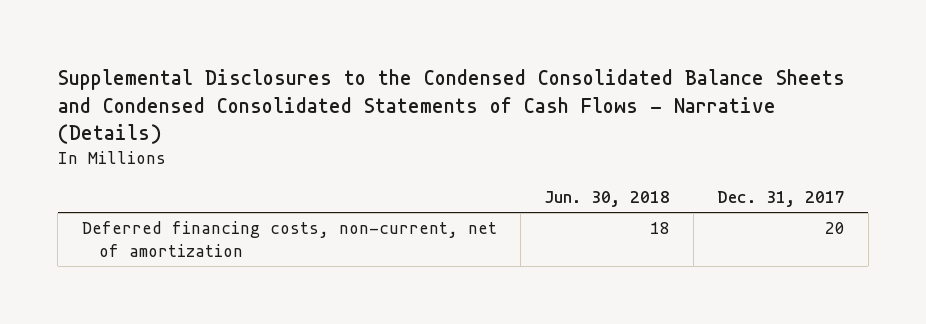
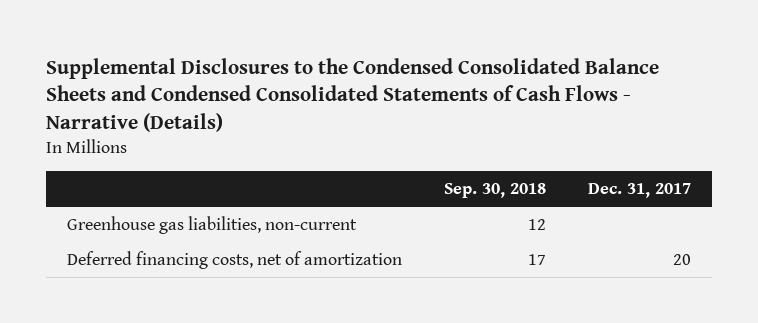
[543,191,670,208] Jun. 30, 2018 -> none
none -> [443,182,546,198] Sep. 30, 2018
none -> [66,216,357,235] Greenhouse gas liabilities, non-current
[81,221,497,257] Deferred financing costs, non-current, net of amortization -> [66,251,402,270] Deferred financing costs, net of amortization

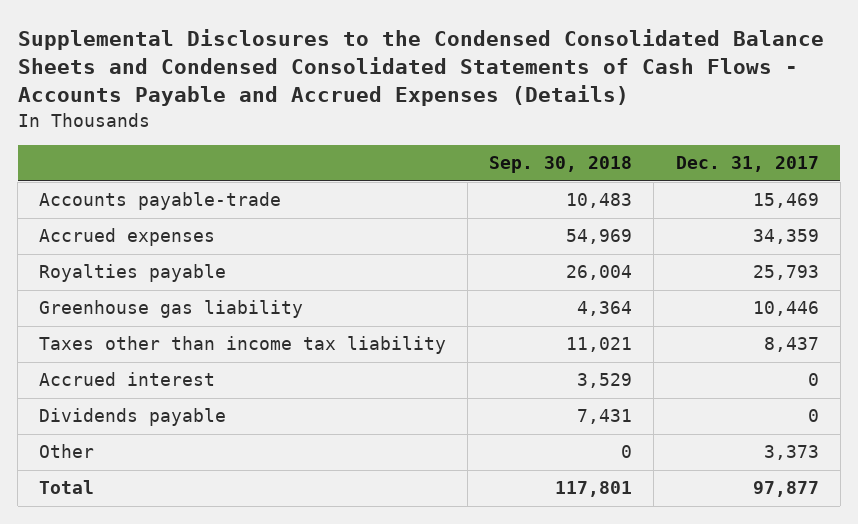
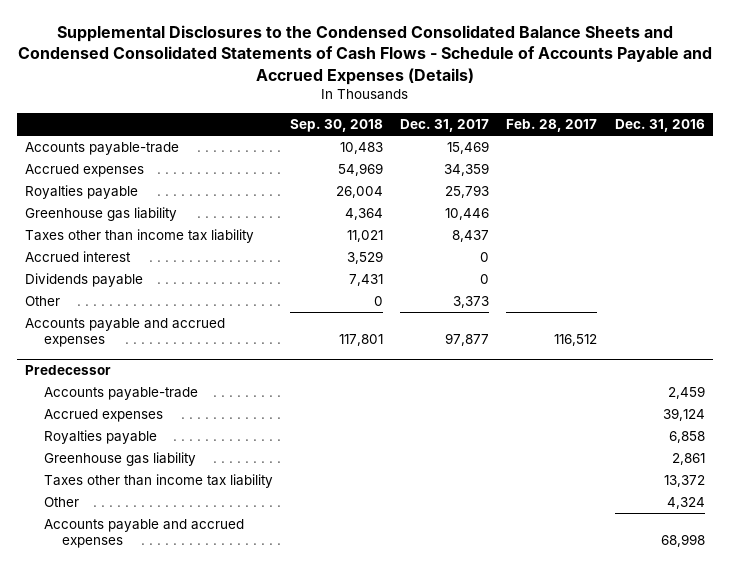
[17,28,824,107] Supplemental Disclosures to the Condensed Consolidated Balance Sheets and Condensed Consolidated Statements of Cash Flows - Accounts Payable and Accrued Expenses (Details) -> [18,25,713,85] Supplemental Disclosures to the Condensed Consolidated Balance Sheets and Condensed Consolidated Statements of Cash Flows - Schedule of Accounts Payable and Accrued Expenses (Details)
none -> [506,119,598,133] Feb. 28, 2017
none -> [614,119,705,133] Dec. 31, 2016
[39,480,95,495] Total -> [25,318,226,348] Accounts payable and accrued expenses
none -> [25,365,112,376] Predecessor
none -> [43,387,198,401] Accounts payable-trade
none -> [43,409,163,423] Accrued expenses
none -> [43,430,157,445] Royalties payable
none -> [43,452,196,467] Greenhouse gas liability
none -> [43,474,273,489] Taxes other than income tax liability
none -> [43,497,79,508] Other
none -> [43,519,244,549] Accounts payable and accrued expenses

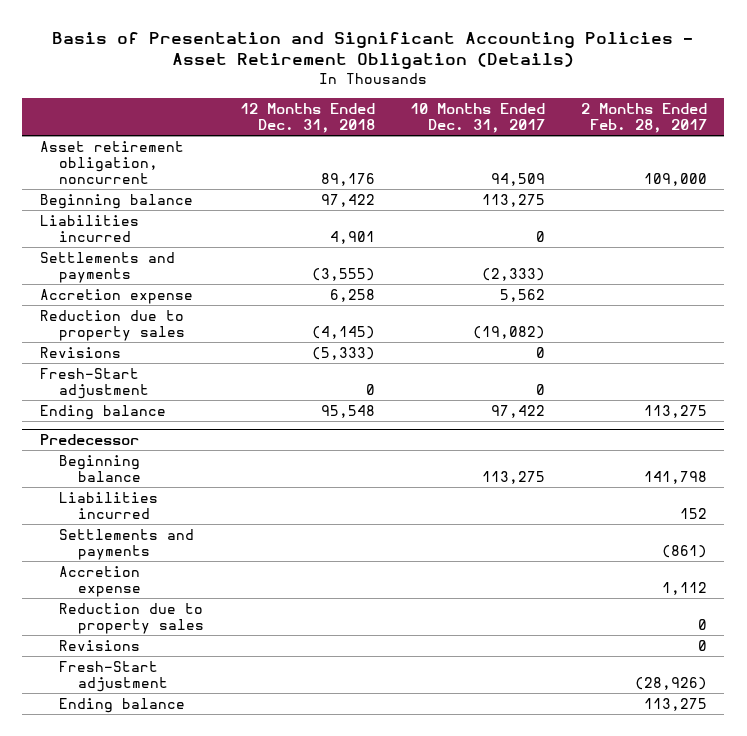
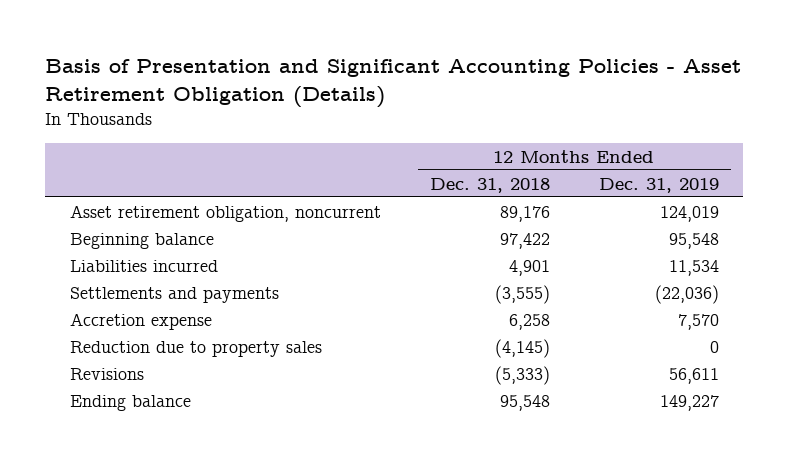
[410,102,546,133] 10 Months Ended Dec. 31, 2017 -> none
[580,102,707,133] 2 Months Ended Feb. 28, 2017 -> none
none -> [598,177,719,193] Dec. 31, 2019
[39,367,149,400] Fresh-Start adjustment -> none
[39,433,139,445] Predecessor -> none
[58,454,142,483] Beginning balance -> none
[58,491,158,520] Liabilities incurred -> none
[58,528,194,561] Settlements and payments -> none
[58,565,142,598] Accretion expense -> none
[58,602,205,635] Reduction due to property sales -> none
[58,639,140,651] Revisions -> none
[58,660,169,693] Fresh-Start adjustment -> none
[58,697,185,713] Ending balance -> none

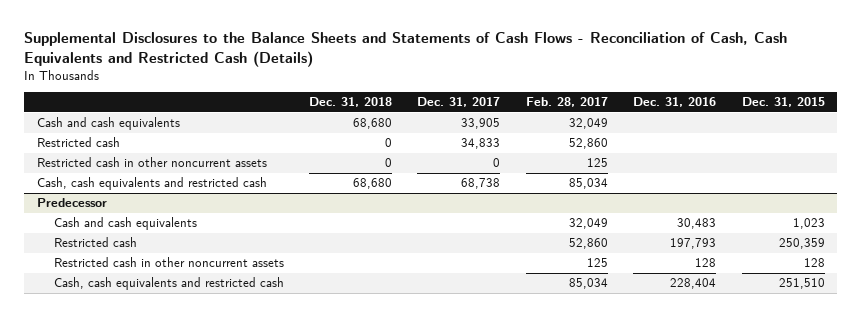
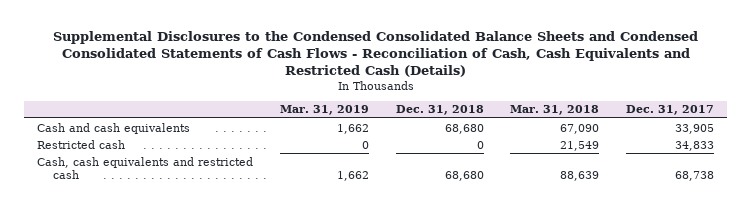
[24,32,788,67] Supplemental Disclosures to the Balance Sheets and Statements of Cash Flows - Reconciliation of Cash, Cash Equivalents and Restricted Cash (Details) -> [52,30,698,78] Supplemental Disclosures to the Condensed Consolidated Balance Sheets and Condensed Consolidated Statements of Cash Flows - Reconciliation of Cash, Cash Equivalents and Restricted Cash (Details)
[525,97,608,108] Feb. 28, 2017 -> none
[633,97,717,108] Dec. 31, 2016 -> none
[741,97,825,108] Dec. 31, 2015 -> none
none -> [279,105,369,116] Mar. 31, 2019
none -> [510,105,600,116] Mar. 31, 2018
[36,157,267,168] Restricted cash in other noncurrent assets -> none
[36,198,107,208] Predecessor -> none
[53,217,197,231] Cash and cash equivalents -> none
[53,237,137,248] Restricted cash -> none
[53,257,284,268] Restricted cash in other noncurrent assets -> none
[53,277,284,291] Cash, cash equivalents and restricted cash -> none

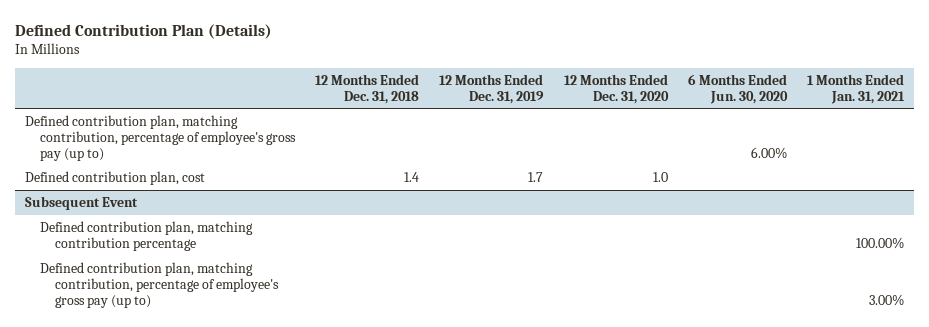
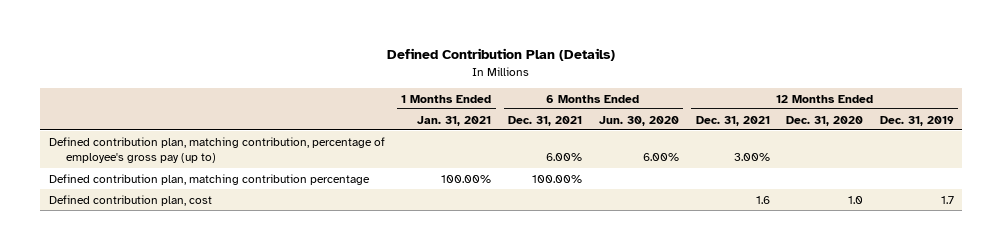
[315,73,420,104] 12 Months Ended Dec. 31, 2018 -> none
none -> [508,115,583,126] Dec. 31, 2021
none -> [695,115,770,126] Dec. 31, 2021
none -> [48,173,370,185] Defined contribution plan, matching contribution percentage
[25,195,139,210] Subsequent Event -> none
[39,220,253,251] Defined contribution plan, matching contribution percentage -> none
[39,261,279,308] Defined contribution plan, matching contribution, percentage of employee's gross pay (up to) -> none

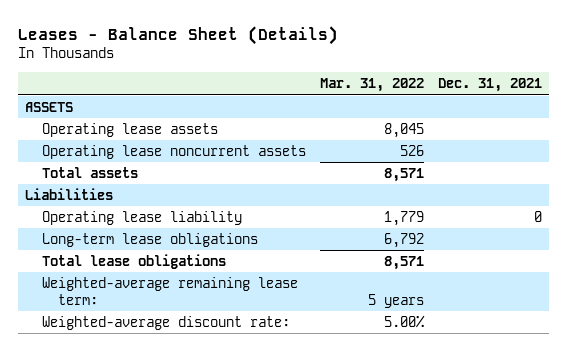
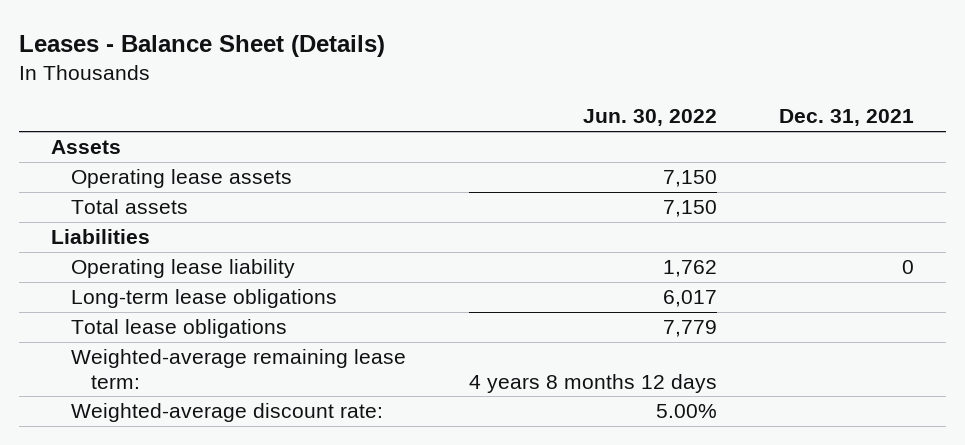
[319,78,424,93] Mar. 31, 2022 -> none
none -> [582,109,717,127] Jun. 30, 2022
[25,102,74,113] ASSETS -> [50,140,121,155] Assets
[41,145,306,160] Operating lease noncurrent assets -> none

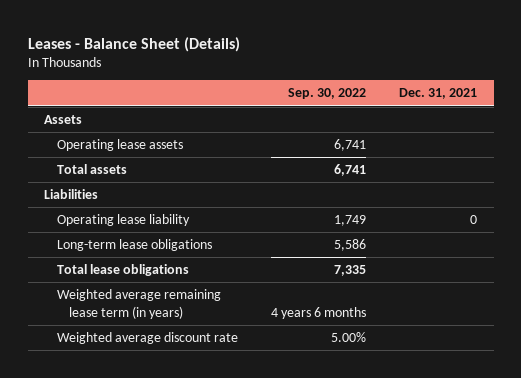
[582,109,717,127] Jun. 30, 2022 -> none
none -> [287,88,366,100] Sep. 30, 2022
[70,349,406,389] Weighted-average remaining lease term: -> [56,289,221,319] Weighted average remaining lease term (in years)
[70,403,383,423] Weighted-average discount rate: -> [56,332,238,345] Weighted average discount rate

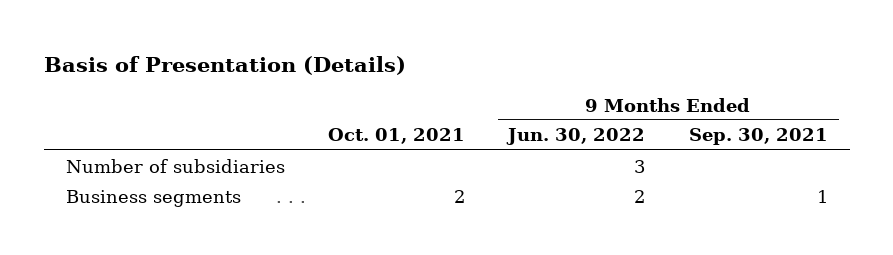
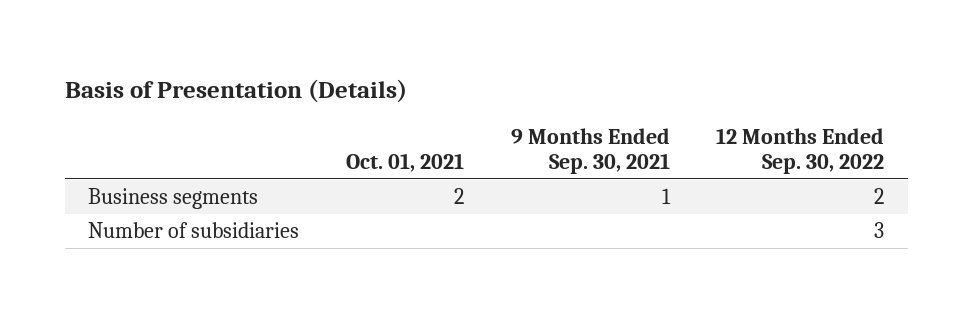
[506,128,646,146] Jun. 30, 2022 -> none
none -> [716,127,885,174] 12 Months Ended Sep. 30, 2022
[65,158,285,173] Number of subsidiaries -> [88,222,300,239] Number of subsidiaries

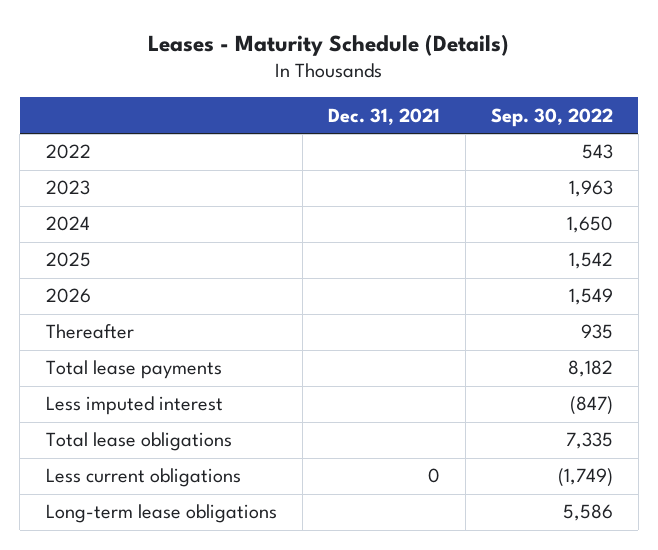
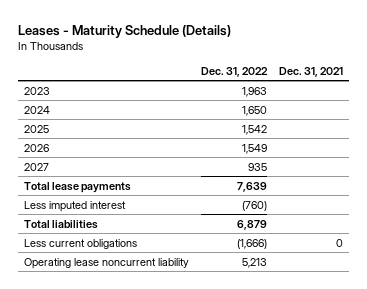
[490,107,613,127] Sep. 30, 2022 -> none
none -> [200,66,268,77] Dec. 31, 2022
[45,144,91,160] 2022 -> none
[45,324,134,340] Thereafter -> none
none -> [23,162,49,171] 2027
[45,432,232,452] Total lease obligations -> [23,219,98,229] Total liabilities
[45,504,277,524] Long-term lease obligations -> [23,257,189,269] Operating lease noncurrent liability

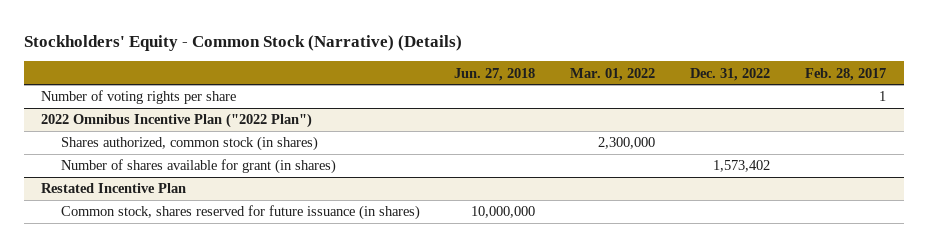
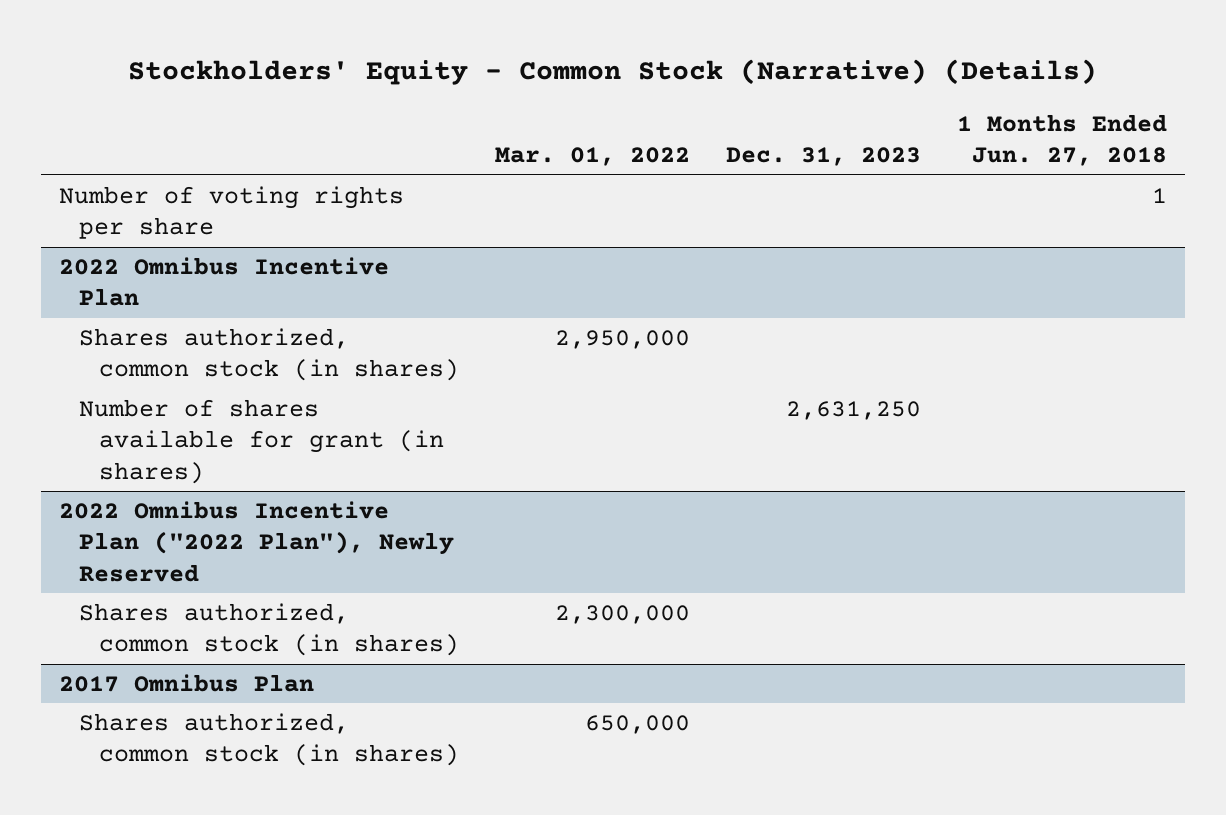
[454,67,536,81] Jun. 27, 2018 -> none
[690,67,771,81] Dec. 31, 2022 -> none
[805,67,887,81] Feb. 28, 2017 -> none
none -> [725,147,921,167] Dec. 31, 2023
none -> [957,113,1168,167] 1 Months Ended Jun. 27, 2018
[41,113,313,129] 2022 Omnibus Incentive Plan ("2022 Plan") -> [58,256,389,307] 2022 Omnibus Incentive Plan
[598,137,656,150] 2,300,000 -> [554,329,690,349] 2,950,000
[41,183,187,194] Restated Incentive Plan -> none
[60,205,420,221] Common stock, shares reserved for future issuance (in shares) -> none
none -> [58,500,454,583] 2022 Omnibus Incentive Plan ("2022 Plan"), Newly Reserved
none -> [78,602,459,657] Shares authorized, common stock (in shares)
none -> [58,673,314,692] 2017 Omnibus Plan
none -> [78,712,459,767] Shares authorized, common stock (in shares)

